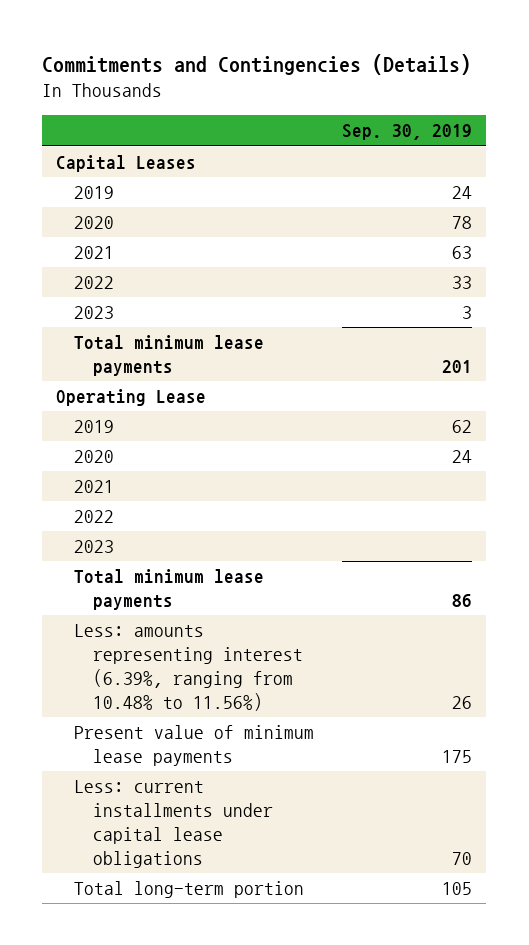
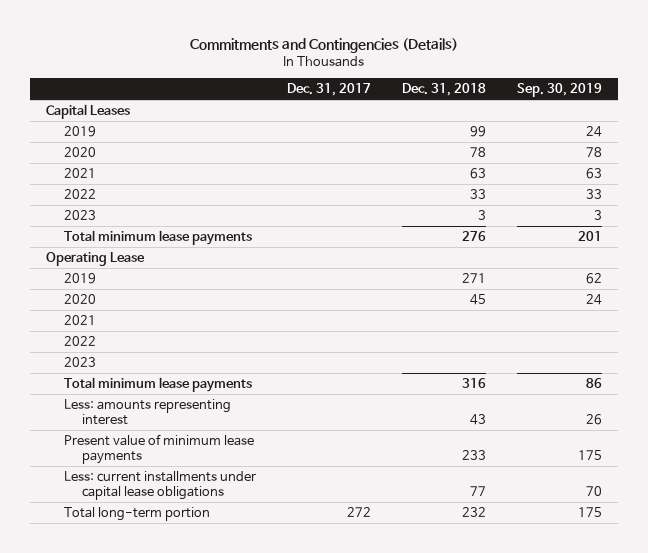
none -> [287,83,372,97] Dec. 31, 2017
none -> [402,83,487,97] Dec. 31, 2018
[74,624,303,711] Less: amounts representing interest (6.39%, ranging from 10.48% to 11.56%) -> [64,398,232,425] Less: amounts representing interest
[442,882,473,896] 105 -> [578,506,603,517] 175

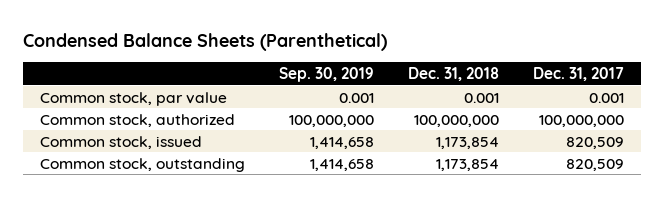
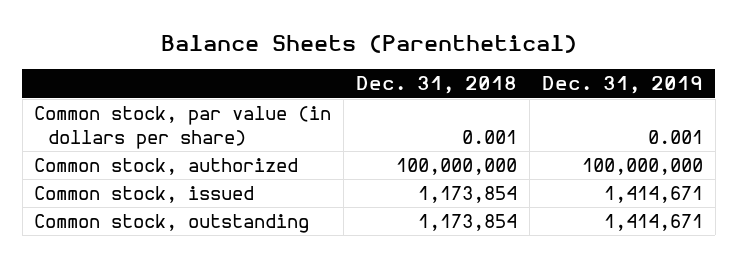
[22,32,387,51] Condensed Balance Sheets (Parenthetical) -> [160,34,577,53] Balance Sheets (Parenthetical)
[278,67,374,83] Sep. 30, 2019 -> none
[532,67,624,82] Dec. 31, 2017 -> none
none -> [541,76,703,95] Dec. 31, 2019
[39,91,227,106] Common stock, par value -> [34,106,332,149] Common stock, par value (in dollars per share)

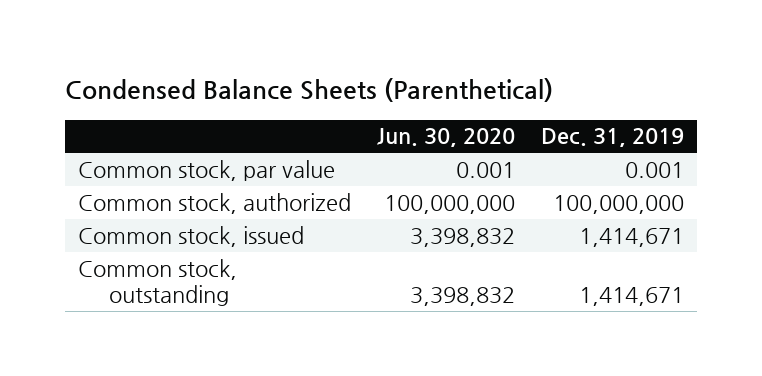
[160,34,577,53] Balance Sheets (Parenthetical) -> [64,78,553,103] Condensed Balance Sheets (Parenthetical)
[356,76,518,95] Dec. 31, 2018 -> none
none -> [376,128,515,148] Jun. 30, 2020
[34,106,332,149] Common stock, par value (in dollars per share) -> [77,159,335,181] Common stock, par value

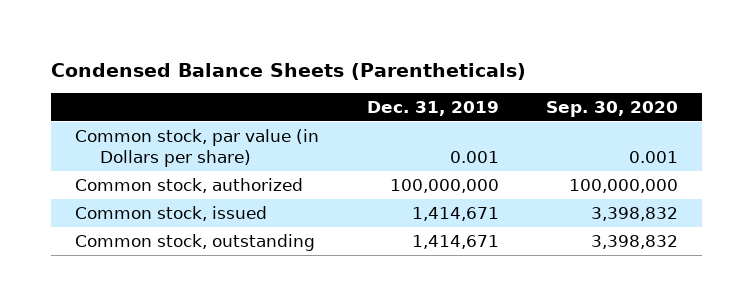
[64,78,553,103] Condensed Balance Sheets (Parenthetical) -> [50,62,526,80] Condensed Balance Sheets (Parentheticals)
[376,128,515,148] Jun. 30, 2020 -> none
none -> [546,101,679,118] Sep. 30, 2020
[77,159,335,181] Common stock, par value -> [74,128,319,168] Common stock, par value (in Dollars per share)

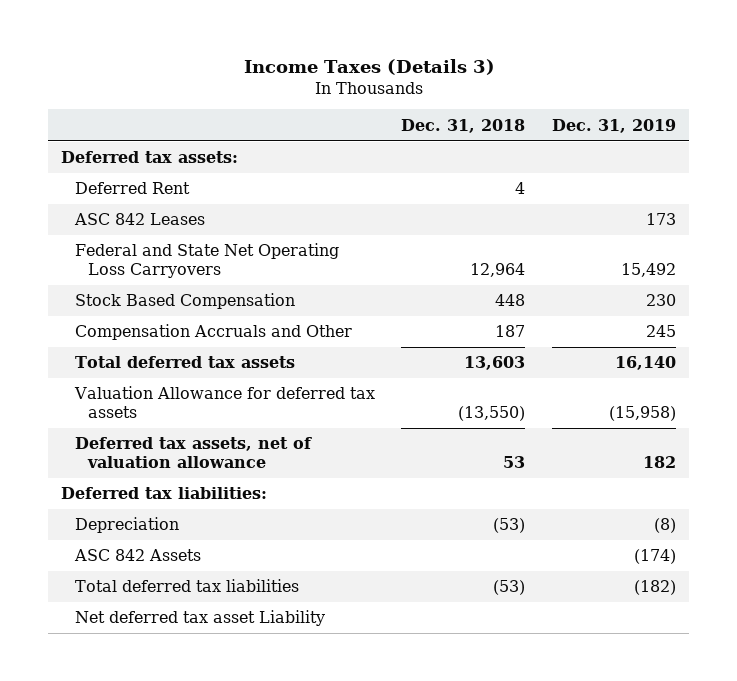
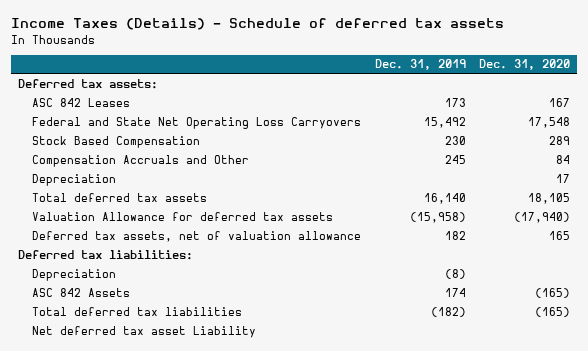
[243,58,495,75] Income Taxes (Details 3) -> [11,18,505,31] Income Taxes (Details) - Schedule of deferred tax assets
[401,118,526,133] Dec. 31, 2018 -> none
none -> [479,59,571,71] Dec. 31, 2020
[74,182,190,195] Deferred Rent -> none
none -> [32,173,117,186] Depreciation
[634,549,677,565] (174) -> [444,287,466,297] 174

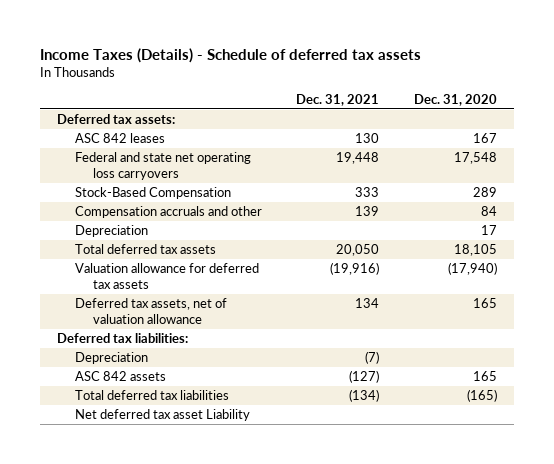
[374,59,466,71] Dec. 31, 2019 -> none
none -> [296,93,380,106] Dec. 31, 2021
[32,97,131,107] ASC 842 Leases -> [75,133,166,144] ASC 842 leases
[32,116,362,129] Federal and State Net Operating Loss Carryovers -> [75,152,252,180] Federal and state net operating loss carryovers
[32,135,201,148] Stock Based Compensation -> [75,187,232,200] Stock-Based Compensation
[32,154,250,167] Compensation Accruals and Other -> [75,206,263,219] Compensation accruals and other
[32,211,334,221] Valuation Allowance for deferred tax assets -> [75,263,260,289] Valuation allowance for deferred tax assets
[32,287,131,297] ASC 842 Assets -> [75,371,167,382] ASC 842 assets
[535,287,571,298] (165) -> [472,371,497,382] 165

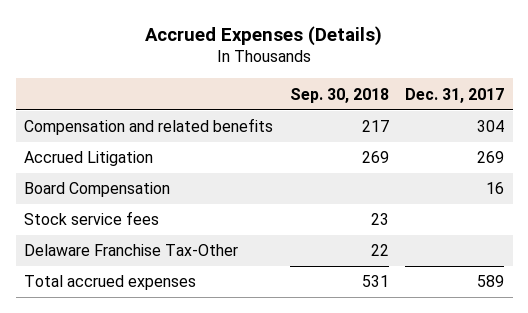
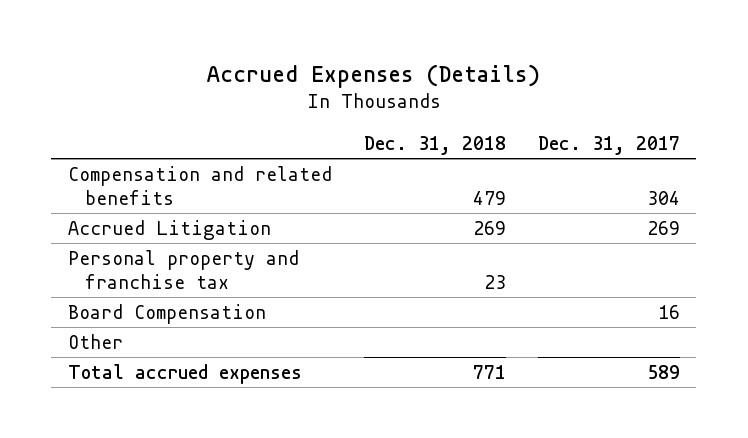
[289,87,389,103] Sep. 30, 2018 -> none
none -> [363,135,506,155] Dec. 31, 2018
none -> [67,249,299,289] Personal property and franchise tax
[23,211,159,226] Stock service fees -> none
[23,244,238,257] Delaware Franchise Tax-Other -> [67,333,123,349] Other

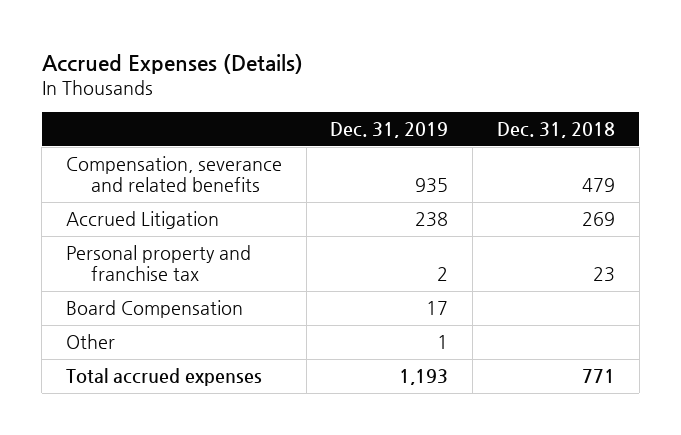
[538,135,681,155] Dec. 31, 2017 -> none
none -> [330,122,449,139] Dec. 31, 2019
[67,165,332,205] Compensation and related benefits -> [65,156,282,193] Compensation, severance and related benefits

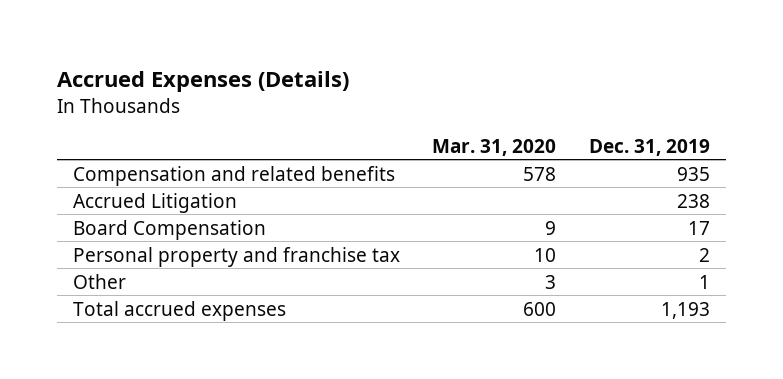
[497,122,616,139] Dec. 31, 2018 -> none
none -> [432,138,557,156] Mar. 31, 2020
[65,156,282,193] Compensation, severance and related benefits -> [73,165,396,186] Compensation and related benefits
[65,245,251,282] Personal property and franchise tax -> [73,246,401,267] Personal property and franchise tax

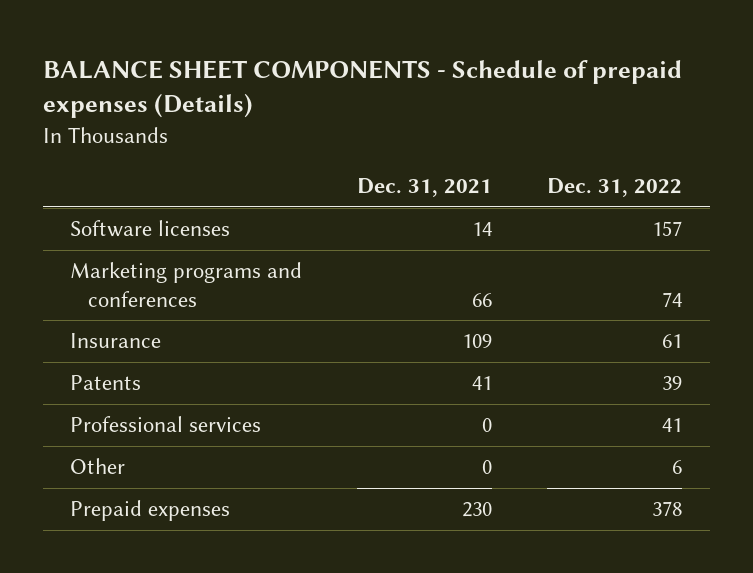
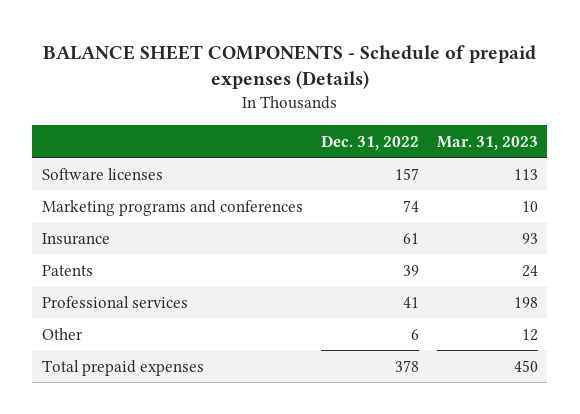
[357,178,493,198] Dec. 31, 2021 -> none
none -> [436,135,538,150] Mar. 31, 2023
[70,500,231,522] Prepaid expenses -> [41,359,204,376] Total prepaid expenses

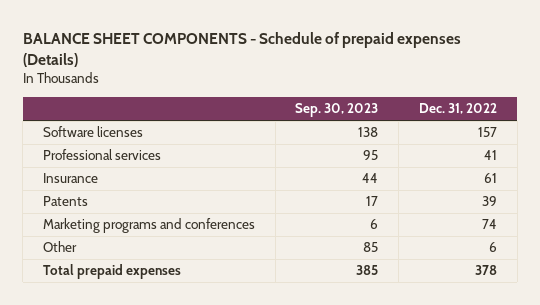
[436,135,538,150] Mar. 31, 2023 -> none
none -> [295,103,379,118] Sep. 30, 2023
[41,295,188,308] Professional services -> [42,149,161,161] Professional services
[41,199,303,216] Marketing programs and conferences -> [42,218,255,234] Marketing programs and conferences

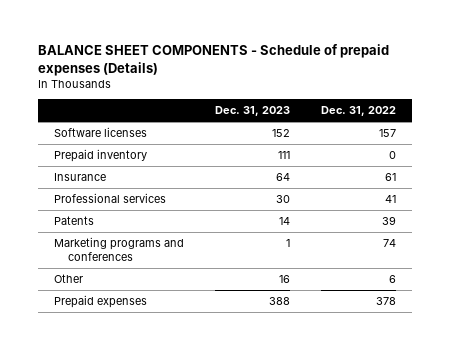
[295,103,379,118] Sep. 30, 2023 -> none
none -> [214,106,290,117] Dec. 31, 2023
none -> [53,149,147,163] Prepaid inventory
[42,149,161,161] Professional services -> [53,193,166,204] Professional services
[42,264,181,280] Total prepaid expenses -> [53,295,147,309] Prepaid expenses

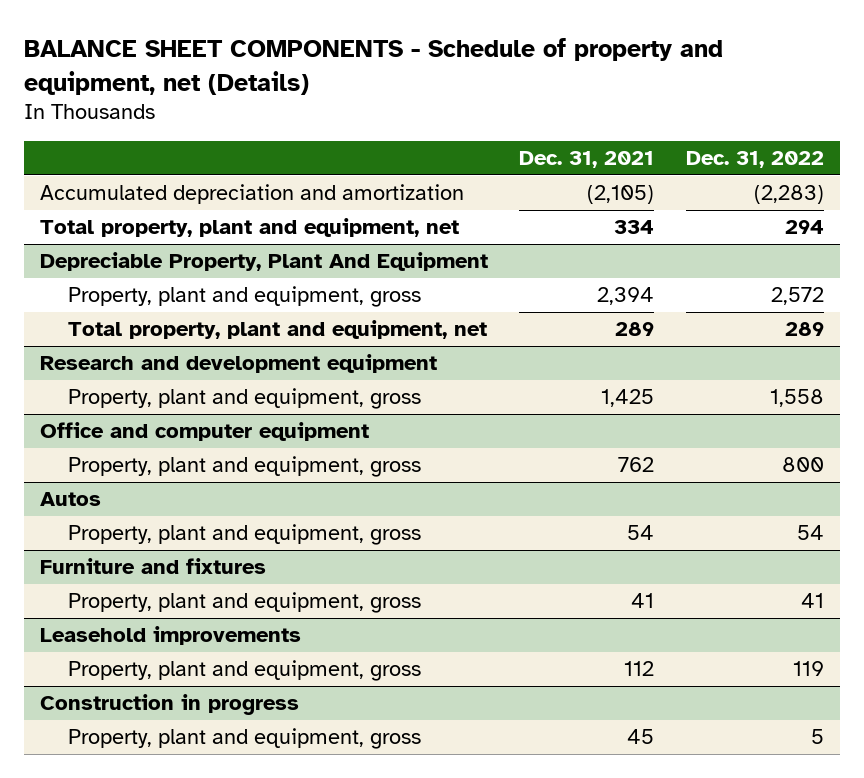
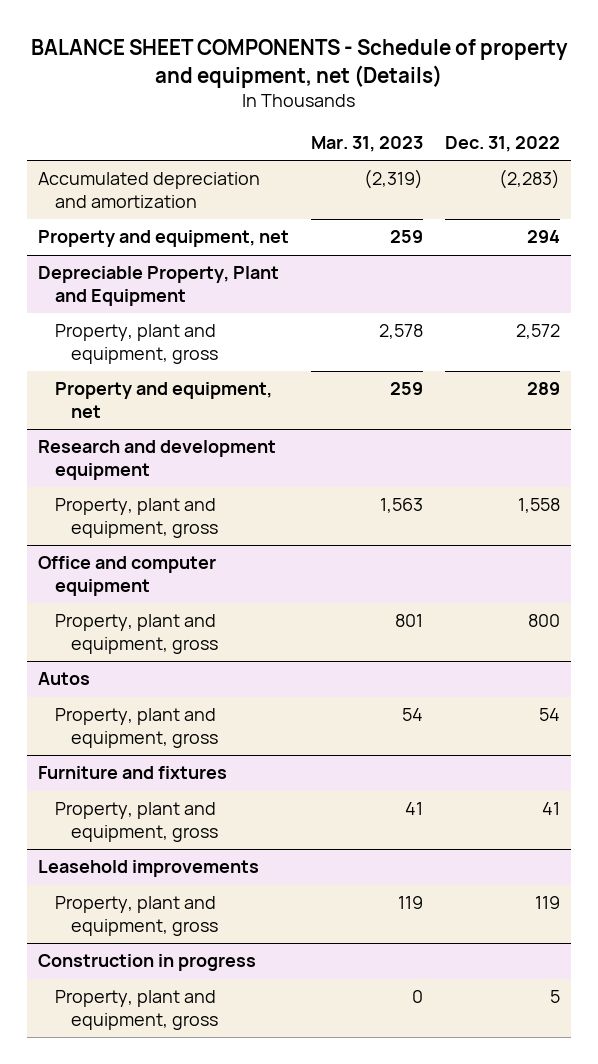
[519,151,655,169] Dec. 31, 2021 -> none
none -> [311,136,424,153] Mar. 31, 2023
[39,218,459,238] Total property, plant and equipment, net -> [37,230,289,248] Property and equipment, net
[39,252,488,272] Depreciable Property, Plant And Equipment -> [37,266,279,307] Depreciable Property, Plant and Equipment
[67,320,487,340] Total property, plant and equipment, net -> [54,382,272,419] Property and equipment, net

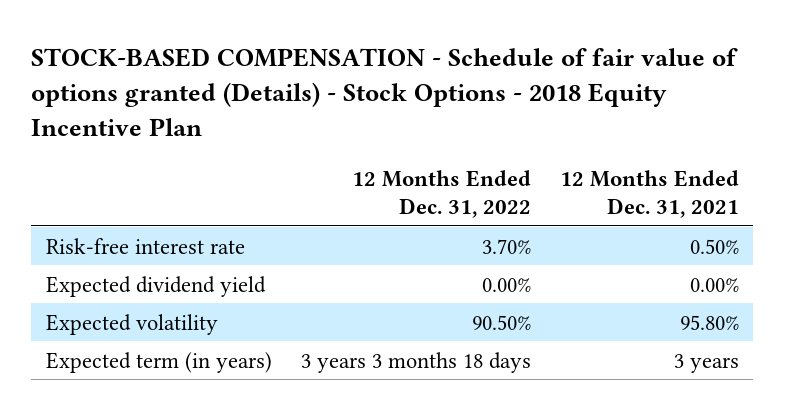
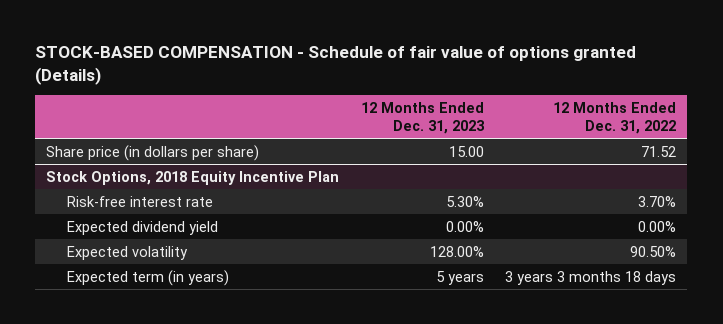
[31,48,739,137] STOCK-BASED COMPENSATION - Schedule of fair value of options granted (Details) - Stock Options - 2018 Equity Incentive Plan -> [35,46,637,85] STOCK-BASED COMPENSATION - Schedule of fair value of options granted (Details)
[559,169,739,219] 12 Months Ended Dec. 31, 2021 -> none
none -> [360,102,485,134] 12 Months Ended Dec. 31, 2023
none -> [46,144,260,161] Share price (in dollars per share)
none -> [46,170,340,185] Stock Options, 2018 Equity Incentive Plan

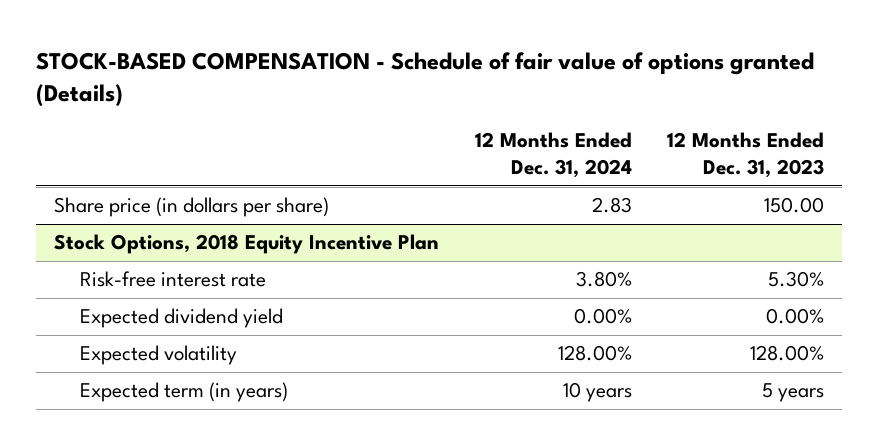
[553,102,677,134] 12 Months Ended Dec. 31, 2022 -> none
none -> [474,132,632,179] 12 Months Ended Dec. 31, 2024
[448,145,484,157] 15.00 -> [764,197,825,214] 150.00

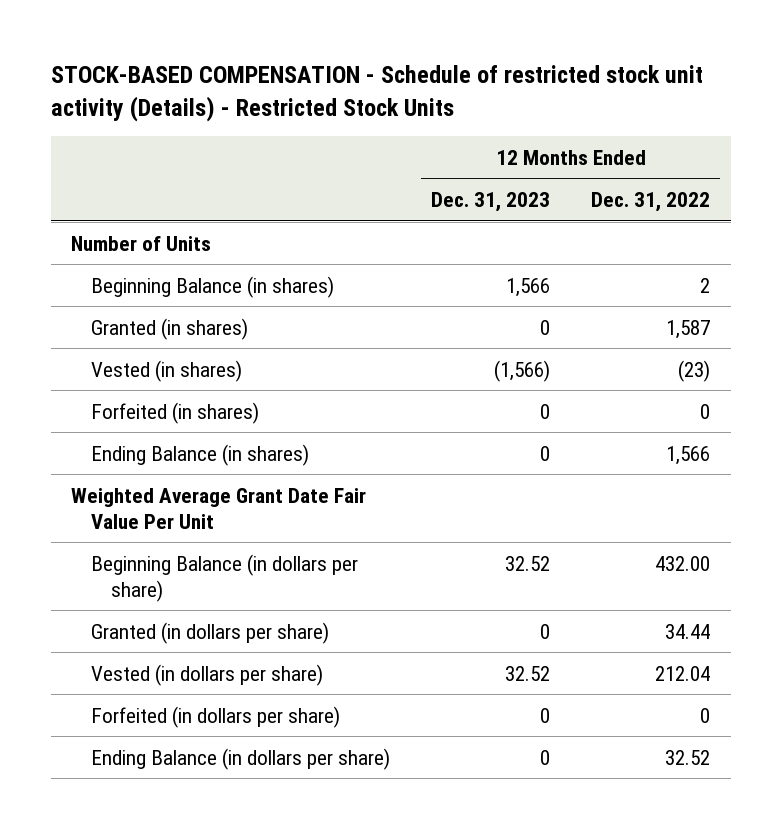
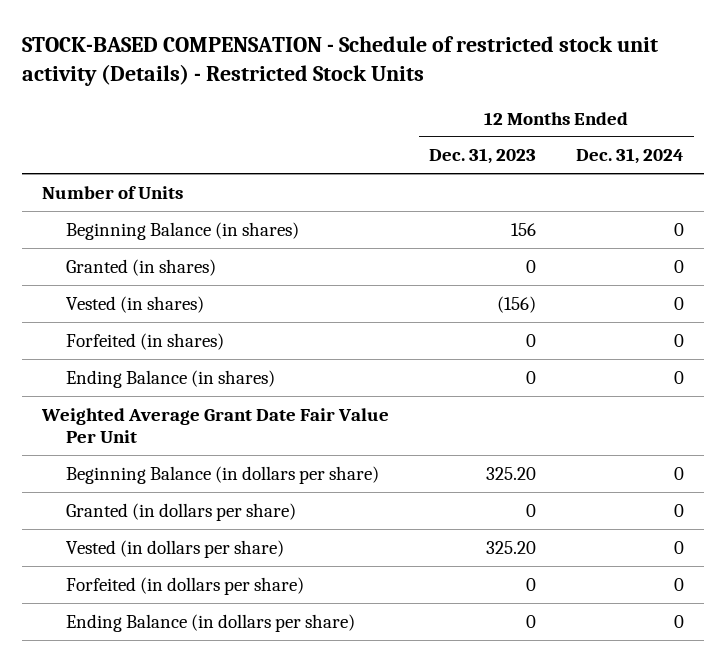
[591,192,711,213] Dec. 31, 2022 -> none
none -> [575,148,684,165] Dec. 31, 2024
[505,277,550,297] 1,566 -> [510,222,536,236] 156
[493,359,550,382] (1,566) -> [496,295,536,313] (156)
[504,555,550,571] 32.52 -> [485,466,536,480] 325.20
[504,665,550,681] 32.52 -> [485,540,536,554] 325.20

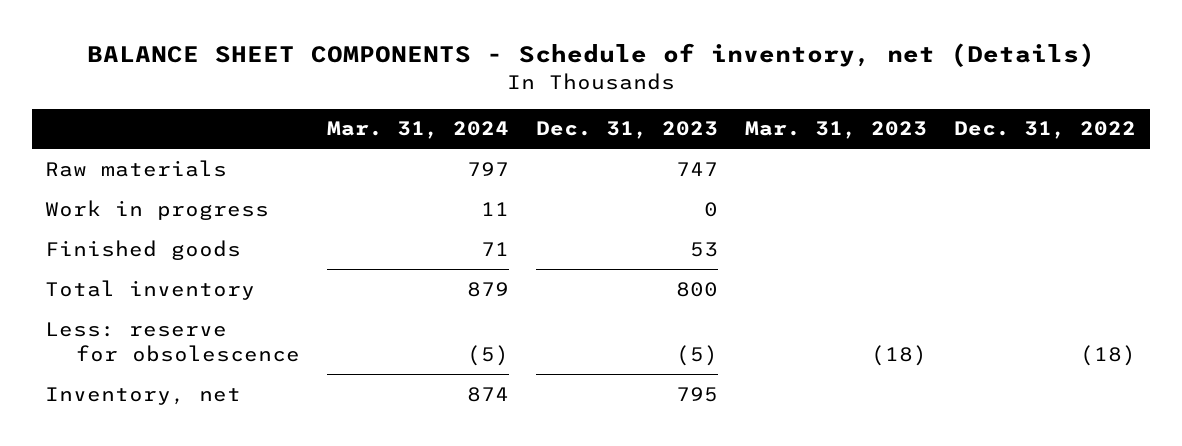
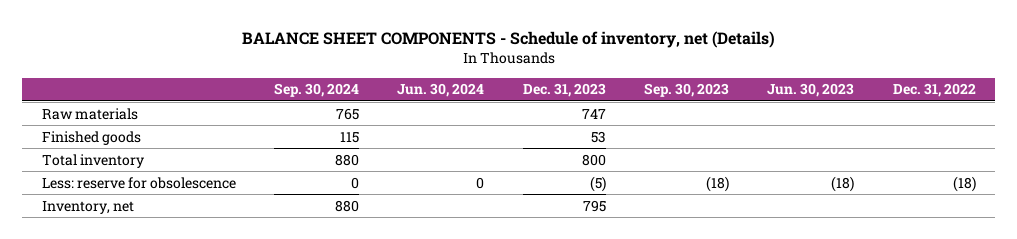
[327,121,510,140] Mar. 31, 2024 -> none
[745,121,928,140] Mar. 31, 2023 -> none
none -> [274,83,360,98] Sep. 30, 2024
none -> [397,83,485,98] Jun. 30, 2024
none -> [644,83,730,98] Sep. 30, 2023
none -> [767,83,855,98] Jun. 30, 2023
[45,199,270,220] Work in progress -> none

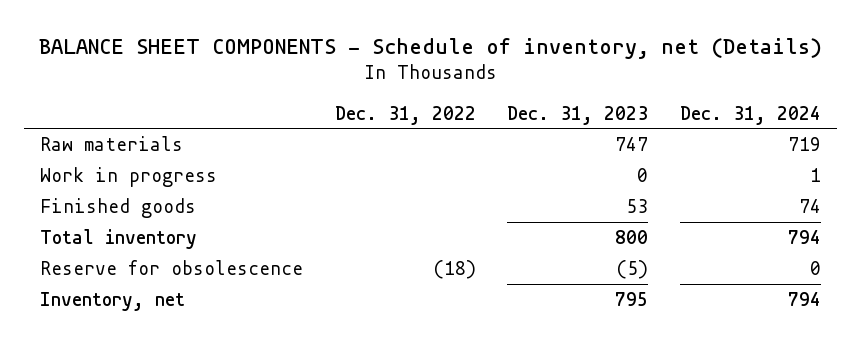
[274,83,360,98] Sep. 30, 2024 -> none
[397,83,485,98] Jun. 30, 2024 -> none
[644,83,730,98] Sep. 30, 2023 -> none
[767,83,855,98] Jun. 30, 2023 -> none
none -> [679,105,821,125] Dec. 31, 2024
none -> [40,166,218,187] Work in progress
[41,176,236,189] Less: reserve for obsolescence -> [40,259,304,275] Reserve for obsolescence

